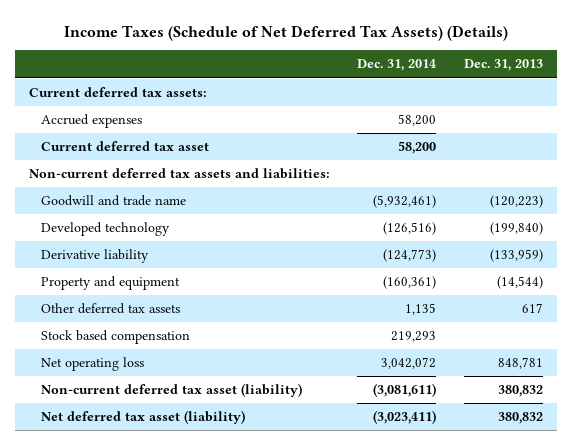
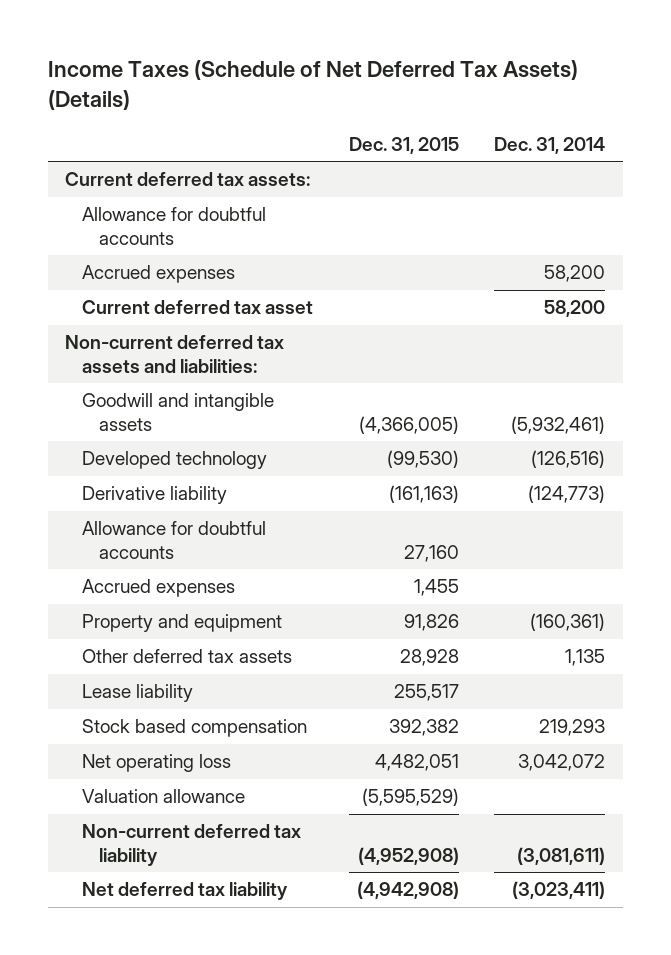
[463,59,543,72] Dec. 31, 2013 -> none
none -> [348,136,459,154] Dec. 31, 2015
none -> [82,207,267,245] Allowance for doubtful accounts
[41,195,187,207] Goodwill and trade name -> [82,393,275,431] Goodwill and intangible assets
none -> [82,521,267,559] Allowance for doubtful accounts
none -> [82,579,236,598] Accrued expenses
none -> [82,684,194,703] Lease liability
none -> [82,789,246,804] Valuation allowance
[41,383,303,398] Non-current deferred tax asset (liability) -> [82,824,302,866] Non-current deferred tax liability
[41,410,246,425] Net deferred tax asset (liability) -> [82,882,289,901] Net deferred tax liability

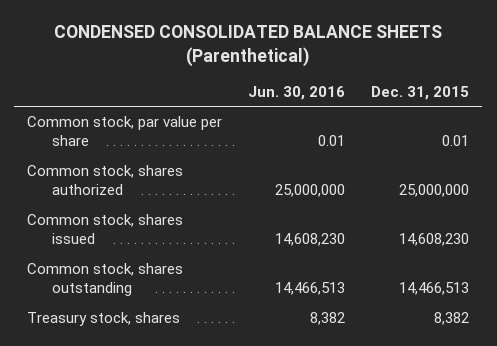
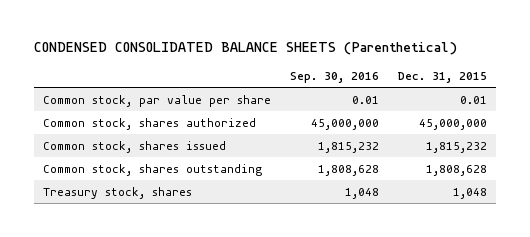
[248,86,346,101] Jun. 30, 2016 -> none
none -> [289,71,379,83] Sep. 30, 2016
[399,184,470,198] 25,000,000 -> [418,118,487,130] 45,000,000
[399,233,470,247] 14,608,230 -> [425,141,487,153] 1,815,232
[399,282,470,296] 14,466,513 -> [425,164,487,176] 1,808,628
[434,312,470,326] 8,382 -> [452,187,487,199] 1,048

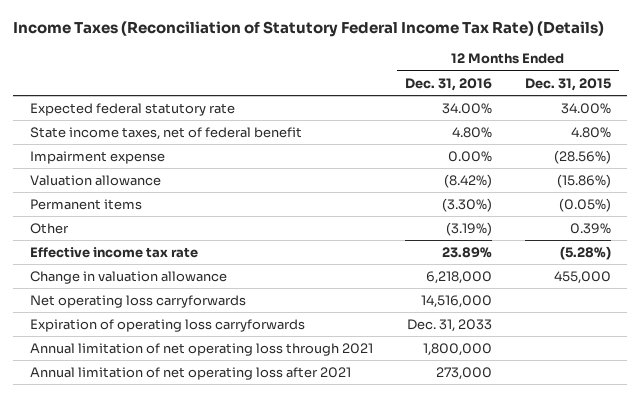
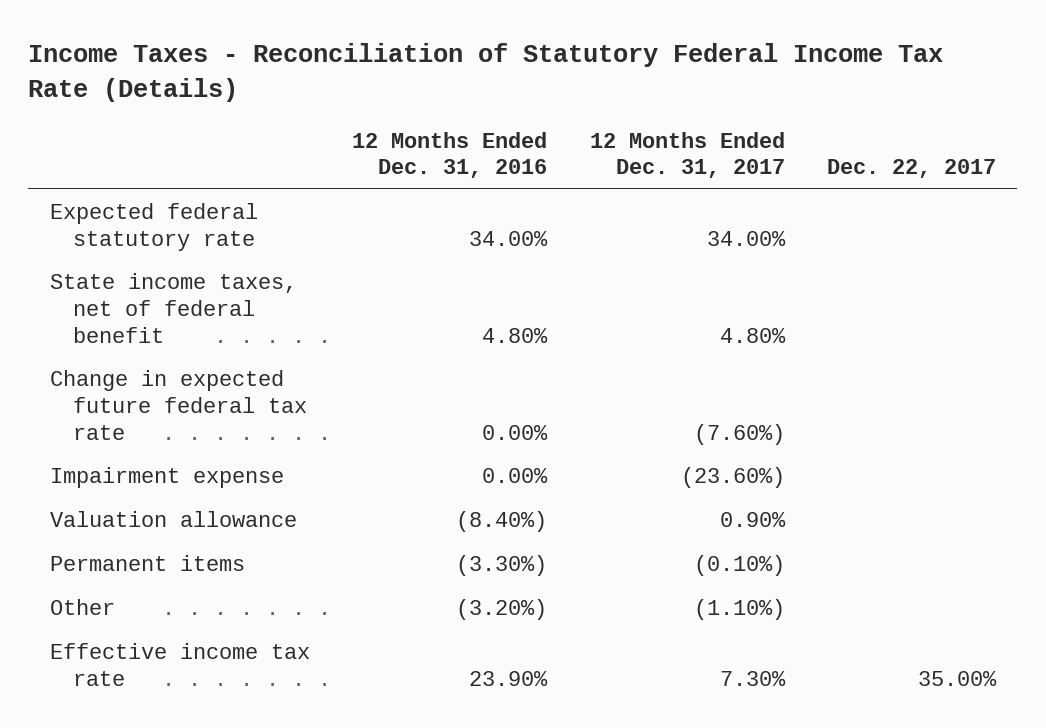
[13,21,605,38] Income Taxes (Reconciliation of Statutory Federal Income Tax Rate) (Details) -> [28,43,944,102] Income Taxes - Reconciliation of Statutory Federal Income Tax Rate (Details)
[524,77,611,91] Dec. 31, 2015 -> none
none -> [589,131,785,179] 12 Months Ended Dec. 31, 2017
none -> [827,159,997,179] Dec. 22, 2017
none -> [49,370,308,440] Change in expected future federal tax rate
[444,173,493,188] (8.42%) -> [456,511,548,533] (8.40%)
[29,270,227,284] Change in valuation allowance -> none
[29,294,246,308] Net operating loss carryforwards -> none
[29,318,305,332] Expiration of operating loss carryforwards -> none
[29,342,373,356] Annual limitation of net operating loss through 2021 -> none
[29,366,351,380] Annual limitation of net operating loss after 2021 -> none
[446,221,493,236] (3.19%) -> [456,599,548,621] (3.20%)
[442,246,493,258] 23.89% -> [469,670,549,686] 23.90%

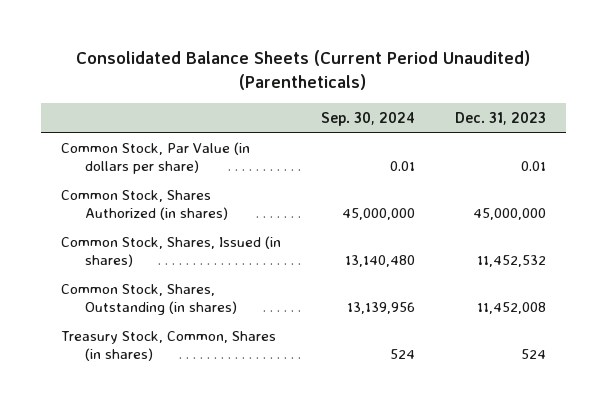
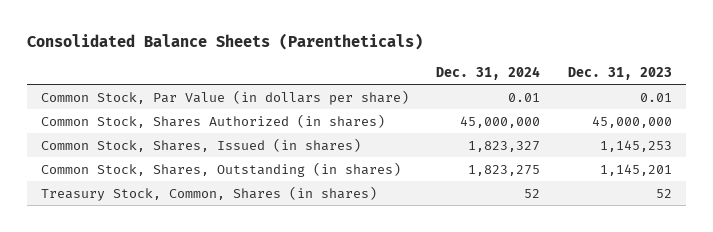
[76,50,531,90] Consolidated Balance Sheets (Current Period Unaudited) (Parentheticals) -> [27,33,424,51] Consolidated Balance Sheets (Parentheticals)
[320,111,415,126] Sep. 30, 2024 -> none
none -> [436,65,541,80] Dec. 31, 2024
[476,254,546,267] 11,452,532 -> [599,139,672,152] 1,145,253
[476,301,546,314] 11,452,008 -> [599,163,672,176] 1,145,201
[520,348,546,359] 524 -> [655,188,672,198] 52

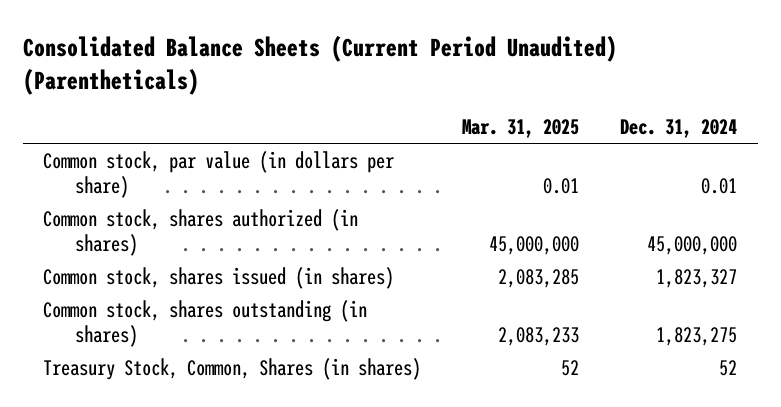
[27,33,424,51] Consolidated Balance Sheets (Parentheticals) -> [22,34,617,95] Consolidated Balance Sheets (Current Period Unaudited) (Parentheticals)
[567,66,672,80] Dec. 31, 2023 -> none
none -> [462,118,580,138] Mar. 31, 2025
[40,89,409,105] Common Stock, Par Value (in dollars per share) -> [43,150,395,198] Common stock, par value (in dollars per share)
[40,113,385,128] Common Stock, Shares Authorized (in shares) -> [43,208,359,256] Common stock, shares authorized (in shares)
[40,137,361,152] Common Stock, Shares, Issued (in shares) -> [43,266,395,289] Common stock, shares issued (in shares)
[40,161,401,177] Common Stock, Shares, Outstanding (in shares) -> [43,299,368,347] Common stock, shares outstanding (in shares)

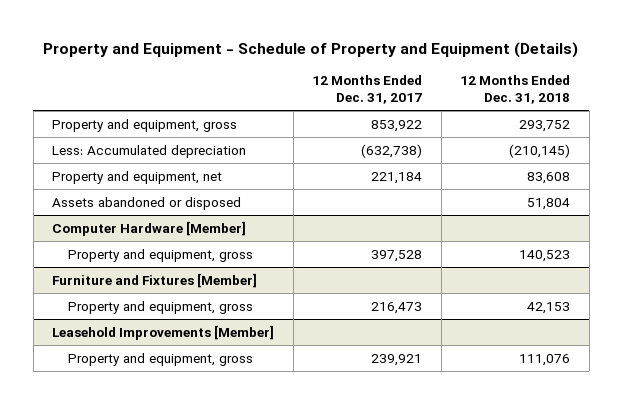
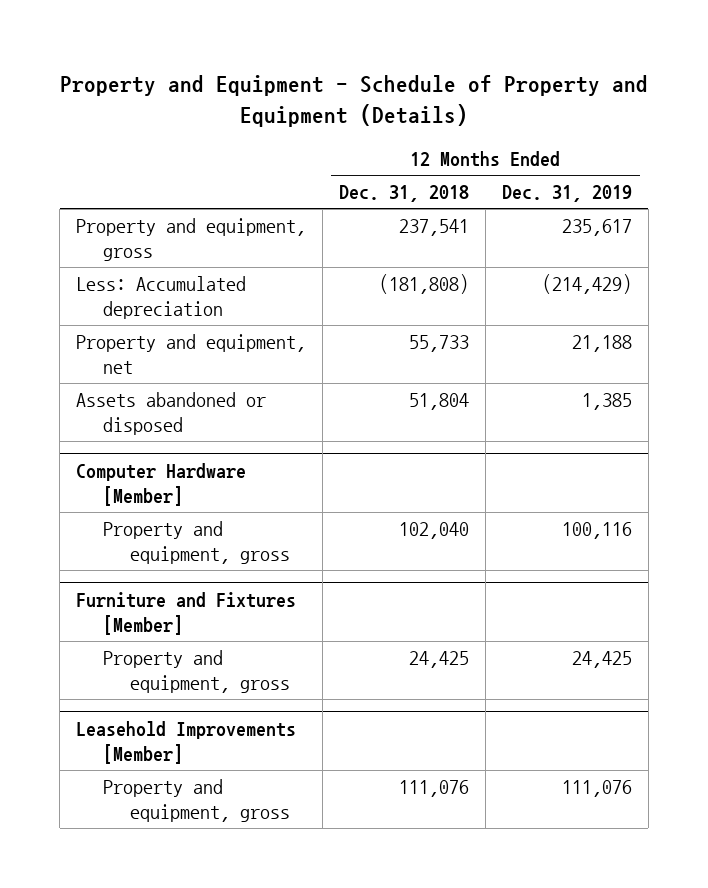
[312,75,423,105] 12 Months Ended Dec. 31, 2017 -> none
none -> [501,185,632,203] Dec. 31, 2019
[519,119,571,132] 293,752 -> [399,218,470,236] 237,541
[509,143,571,158] (210,145) -> [379,273,470,294] (181,808)
[527,171,571,184] 83,608 -> [409,334,470,352] 55,733
[519,249,571,262] 140,523 -> [399,521,470,539] 102,040
[527,301,571,314] 42,153 -> [409,650,470,668] 24,425

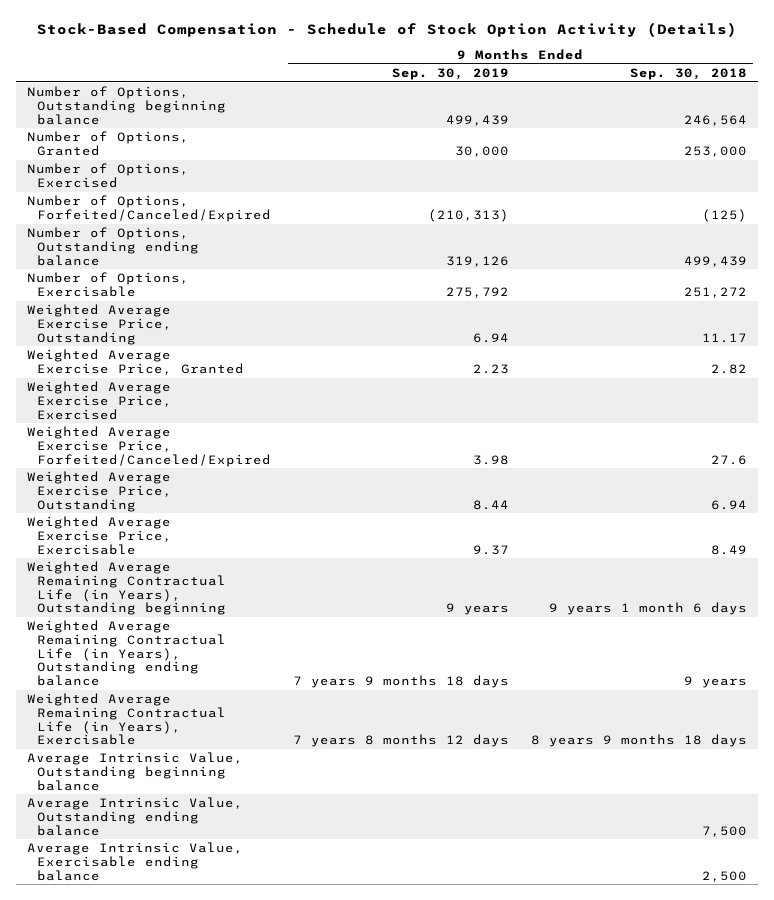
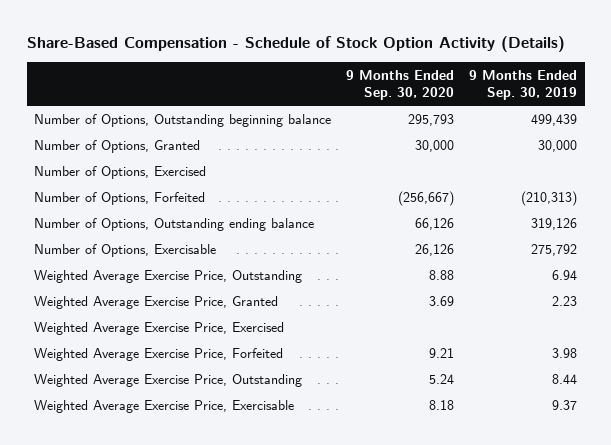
[37,22,738,38] Stock-Based Compensation - Schedule of Stock Option Activity (Details) -> [26,36,565,53] Share-Based Compensation - Schedule of Stock Option Activity (Details)
[630,67,748,80] Sep. 30, 2018 -> none
none -> [346,69,455,101] 9 Months Ended Sep. 30, 2020
[26,195,272,222] Number of Options, Forfeited/Canceled/Expired -> [34,191,206,205] Number of Options, Forfeited
[26,426,272,467] Weighted Average Exercise Price, Forfeited/Canceled/Expired -> [34,347,284,361] Weighted Average Exercise Price, Forfeited
[26,561,227,616] Weighted Average Remaining Contractual Life (in Years), Outstanding beginning -> none
[26,620,227,687] Weighted Average Remaining Contractual Life (in Years), Outstanding ending balance -> none
[26,693,227,746] Weighted Average Remaining Contractual Life (in Years), Exercisable -> none
[26,752,243,791] Average Intrinsic Value, Outstanding beginning balance -> none
[26,797,243,836] Average Intrinsic Value, Outstanding ending balance -> none
[26,842,243,881] Average Intrinsic Value, Exercisable ending balance -> none

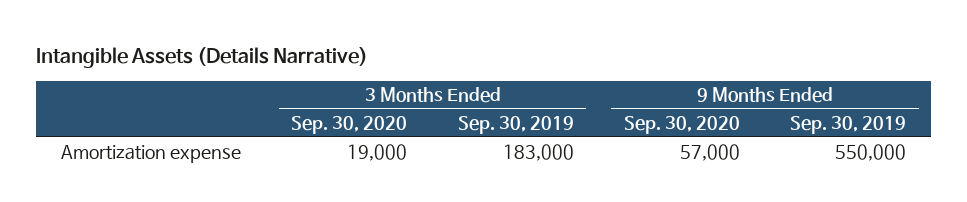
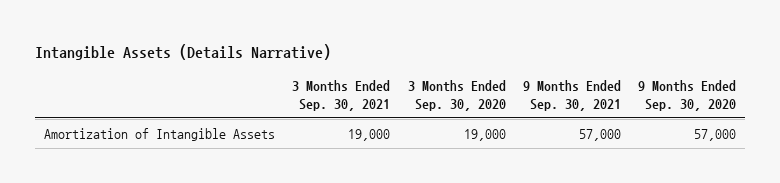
[457,116,574,135] Sep. 30, 2019 -> none
[790,116,907,135] Sep. 30, 2019 -> none
none -> [292,79,391,111] 3 Months Ended Sep. 30, 2021
none -> [522,79,621,111] 9 Months Ended Sep. 30, 2021
[61,145,242,164] Amortization expense -> [43,127,275,141] Amortization of Intangible Assets

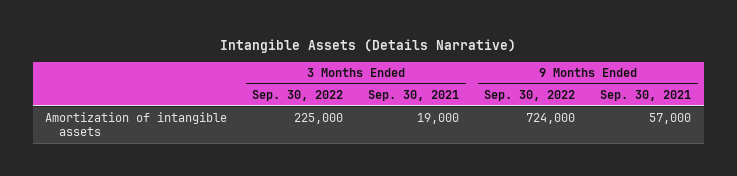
[407,79,506,111] 3 Months Ended Sep. 30, 2020 -> none
[638,79,737,111] 9 Months Ended Sep. 30, 2020 -> none
none -> [252,89,344,101] Sep. 30, 2022
none -> [484,89,576,101] Sep. 30, 2022
[43,127,275,141] Amortization of Intangible Assets -> [45,112,228,137] Amortization of intangible assets

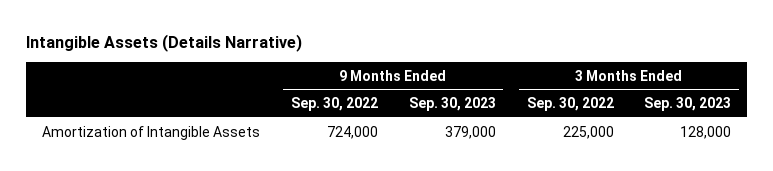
[368,89,460,101] Sep. 30, 2021 -> none
[600,89,692,101] Sep. 30, 2021 -> none
none -> [408,97,496,112] Sep. 30, 2023
none -> [644,97,732,112] Sep. 30, 2023
[45,112,228,137] Amortization of intangible assets -> [41,125,260,140] Amortization of Intangible Assets

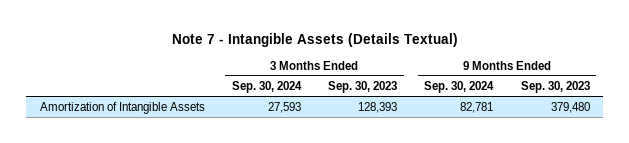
[26,33,303,52] Intangible Assets (Details Narrative) -> [171,32,458,47] Note 7 - Intangible Assets (Details Textual)
[290,97,378,112] Sep. 30, 2022 -> none
[526,97,614,112] Sep. 30, 2022 -> none
none -> [231,81,302,94] Sep. 30, 2024
none -> [424,81,495,94] Sep. 30, 2024
[444,125,496,139] 379,000 -> [550,102,590,114] 379,480
[680,125,732,139] 128,000 -> [358,102,398,114] 128,393

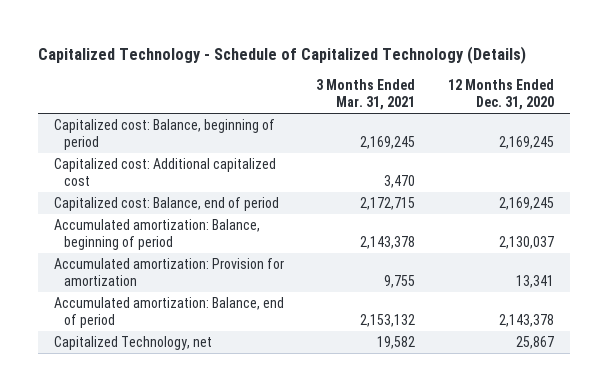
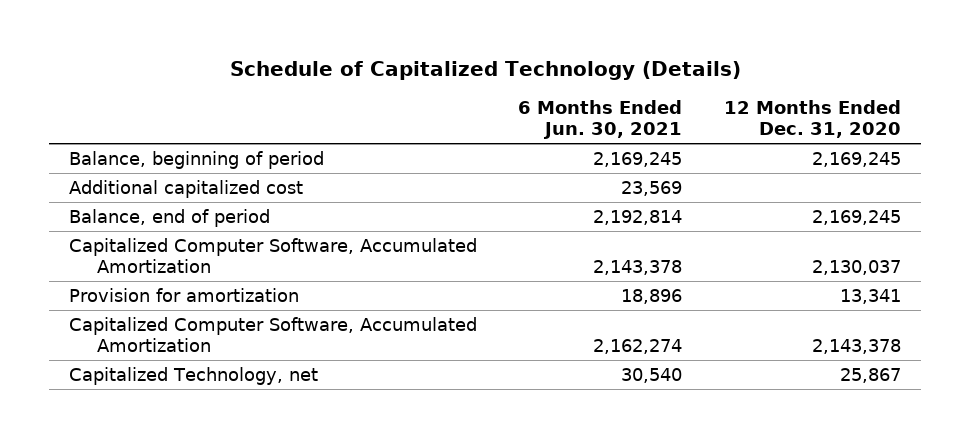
[37,45,526,64] Capitalized Technology - Schedule of Capitalized Technology (Details) -> [229,60,741,80] Schedule of Capitalized Technology (Details)
[316,78,416,111] 3 Months Ended Mar. 31, 2021 -> none
none -> [518,100,683,140] 6 Months Ended Jun. 30, 2021
[54,119,276,151] Capitalized cost: Balance, beginning of period -> [69,150,325,169] Balance, beginning of period
[54,158,277,187] Capitalized cost: Additional capitalized cost -> [69,179,304,198] Additional capitalized cost
[54,197,280,212] Capitalized cost: Balance, end of period -> [69,208,271,227] Balance, end of period
[54,219,261,251] Accumulated amortization: Balance, beginning of period -> [69,237,478,273] Capitalized Computer Software, Accumulated Amortization
[54,258,285,287] Accumulated amortization: Provision for amortization -> [69,287,300,302] Provision for amortization
[54,297,285,329] Accumulated amortization: Balance, end of period -> [69,316,478,352] Capitalized Computer Software, Accumulated Amortization

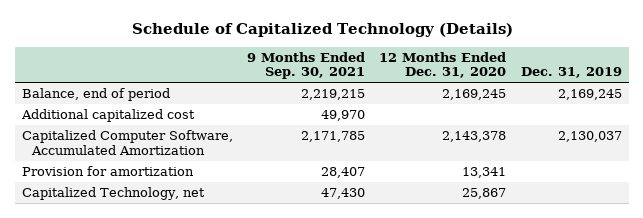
[518,100,683,140] 6 Months Ended Jun. 30, 2021 -> none
none -> [246,51,365,80] 9 Months Ended Sep. 30, 2021
none -> [520,67,622,79] Dec. 31, 2019
[69,150,325,169] Balance, beginning of period -> none
[69,237,478,273] Capitalized Computer Software, Accumulated Amortization -> none
[69,179,304,198] Additional capitalized cost -> [20,109,195,123] Additional capitalized cost
[69,287,300,302] Provision for amortization -> [21,166,194,177] Provision for amortization

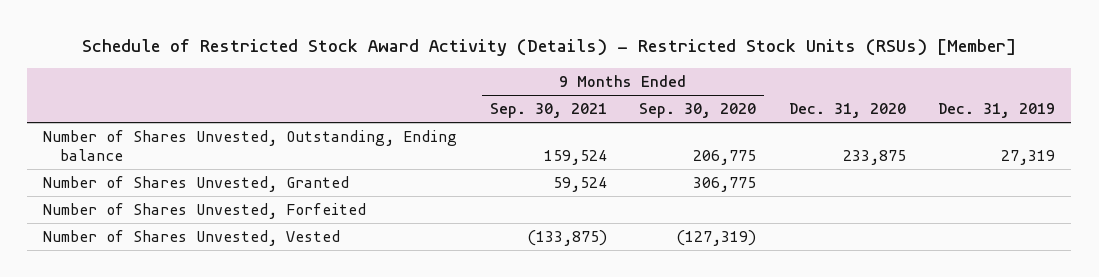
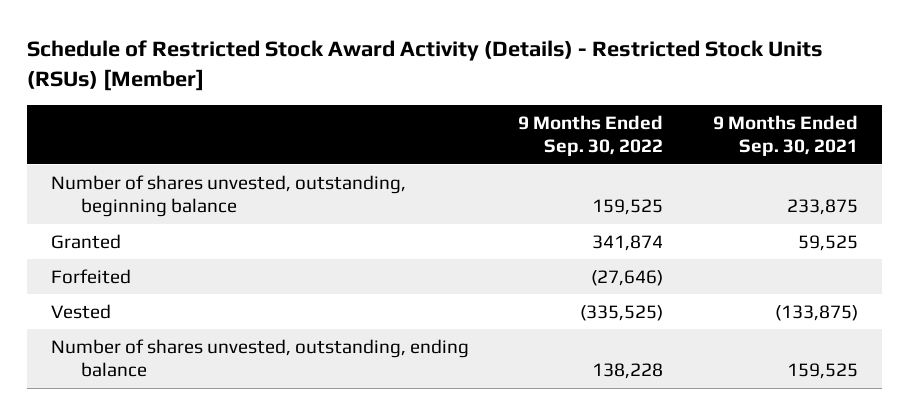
[639,103,757,119] Sep. 30, 2020 -> none
[788,103,906,119] Dec. 31, 2020 -> none
[938,103,1056,119] Dec. 31, 2019 -> none
none -> [518,114,664,157] 9 Months Ended Sep. 30, 2022
[43,130,458,161] Number of Shares Unvested, Outstanding, Ending balance -> [51,174,407,218] Number of shares unvested, outstanding, beginning balance
[543,149,607,165] 159,524 -> [786,199,858,216] 233,875
[43,176,350,193] Number of Shares Unvested, Granted -> [51,233,122,249] Granted
[552,177,607,193] 59,524 -> [797,234,858,251] 59,525
[43,203,367,220] Number of Shares Unvested, Forfeited -> [51,268,132,284] Forfeited
[43,230,341,247] Number of Shares Unvested, Vested -> [51,303,112,319] Vested
none -> [51,338,470,378] Number of shares unvested, outstanding, ending balance

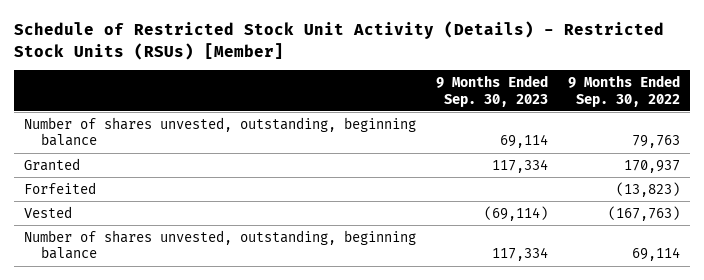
[26,40,823,91] Schedule of Restricted Stock Award Activity (Details) - Restricted Stock Units (RSUs) [Member] -> [14,21,665,60] Schedule of Restricted Stock Unit Activity (Details) - Restricted Stock Units (RSUs) [Member]
[712,114,858,157] 9 Months Ended Sep. 30, 2021 -> none
none -> [435,75,548,107] 9 Months Ended Sep. 30, 2023
[592,199,664,216] 159,525 -> [631,135,680,149] 79,763
[592,234,664,251] 341,874 -> [623,159,680,173] 170,937
[591,269,664,286] (27,646) -> [615,181,680,197] (13,823)
[580,304,664,321] (335,525) -> [607,205,680,221] (167,763)
[51,338,470,378] Number of shares unvested, outstanding, ending balance -> [24,229,417,260] Number of shares unvested, outstanding, beginning balance
[592,363,664,380] 138,228 -> [631,247,680,262] 69,114

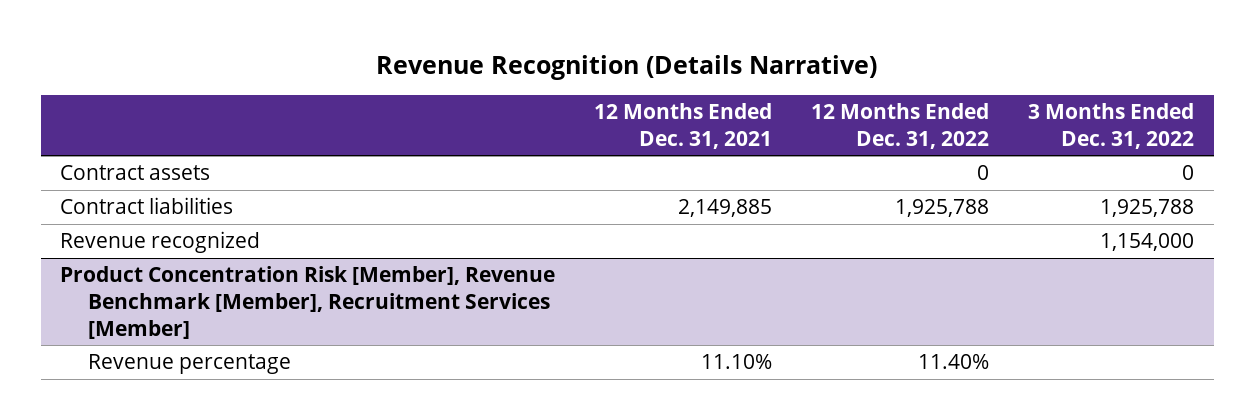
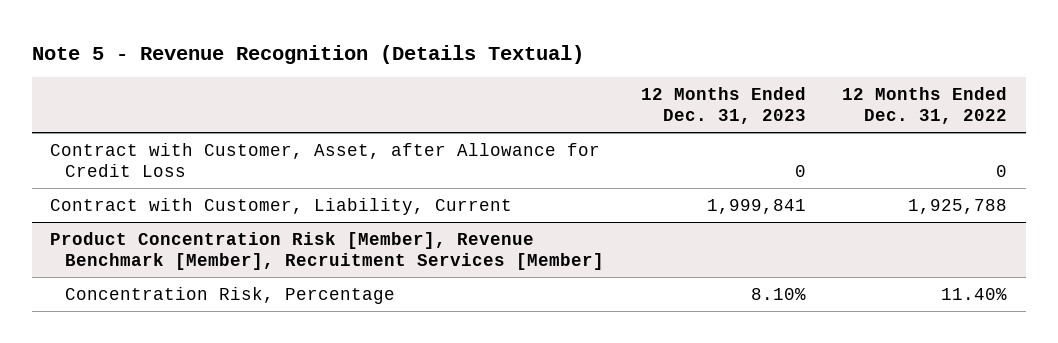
[376,54,878,80] Revenue Recognition (Details Narrative) -> [31,44,584,64] Note 5 - Revenue Recognition (Details Textual)
[594,103,773,149] 12 Months Ended Dec. 31, 2021 -> none
[1028,103,1195,149] 3 Months Ended Dec. 31, 2022 -> none
none -> [640,86,806,125] 12 Months Ended Dec. 31, 2023
[60,165,211,181] Contract assets -> none
[60,231,261,254] Revenue recognized -> none
none -> [50,142,601,177] Contract with Customer, Asset, after Allowance for Credit Loss
[60,197,234,215] Contract liabilities -> [50,197,513,215] Contract with Customer, Liability, Current
[87,354,291,375] Revenue percentage -> [65,286,396,304] Concentration Risk, Percentage

